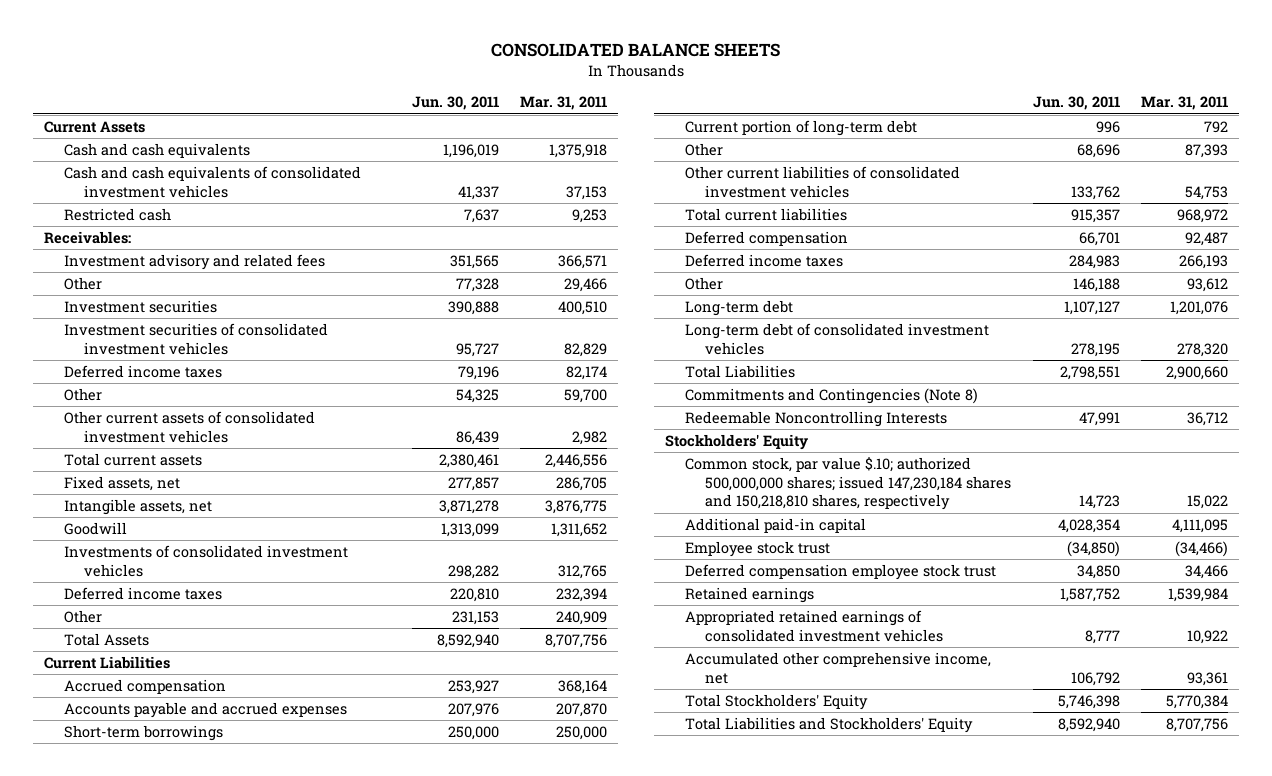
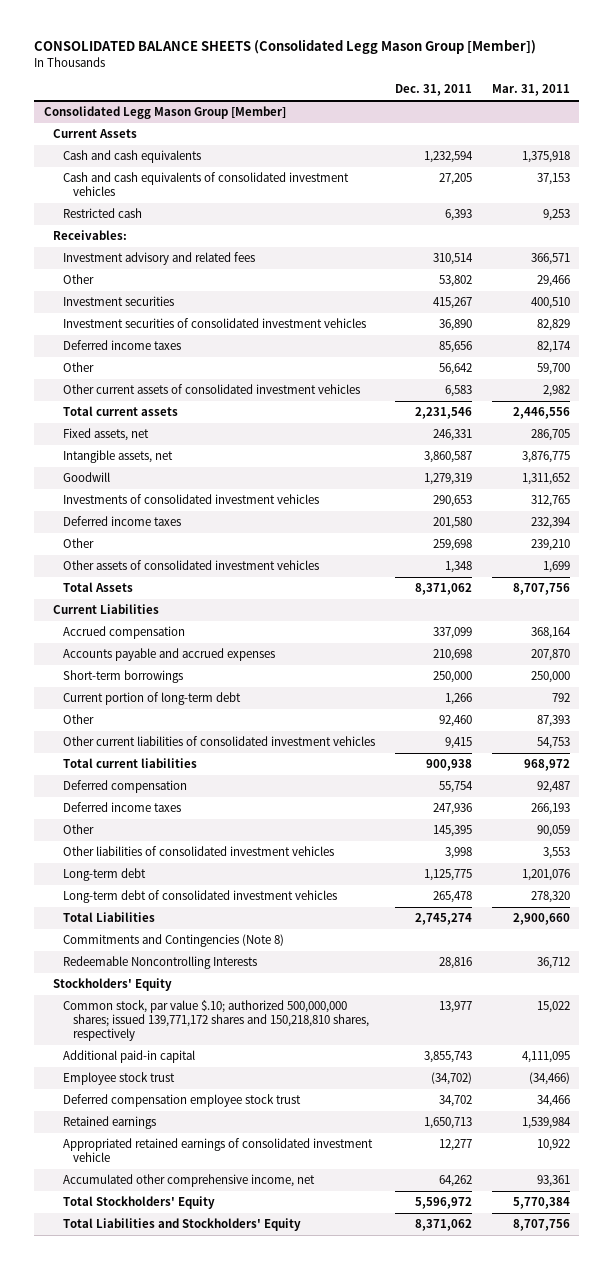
[491,43,781,58] CONSOLIDATED BALANCE SHEETS -> [33,39,536,55] CONSOLIDATED BALANCE SHEETS (Consolidated Legg Mason Group [Member])
[411,96,499,111] Jun. 30, 2011 -> none
none -> [394,84,472,97] Dec. 31, 2011
none -> [43,106,286,120] Consolidated Legg Mason Group [Member]
[556,611,608,626] 240,909 -> [530,539,570,552] 239,210
none -> [63,560,320,571] Other assets of consolidated investment vehicles
[1187,278,1229,293] 93,612 -> [536,825,570,838] 90,059
none -> [63,846,335,857] Other liabilities of consolidated investment vehicles
[685,457,1012,511] Common stock, par value $.10; authorized 500,000,000 shares; issued 147,230,184 shares and 150,218,810 shares, respectively -> [63,1000,369,1042] Common stock, par value $.10; authorized 500,000,000 shares; issued 139,771,172 shares and 150,218,810 shares, respectively
[685,610,944,642] Appropriated retained earnings of consolidated investment vehicles -> [63,1138,374,1163] Appropriated retained earnings of consolidated investment vehicle

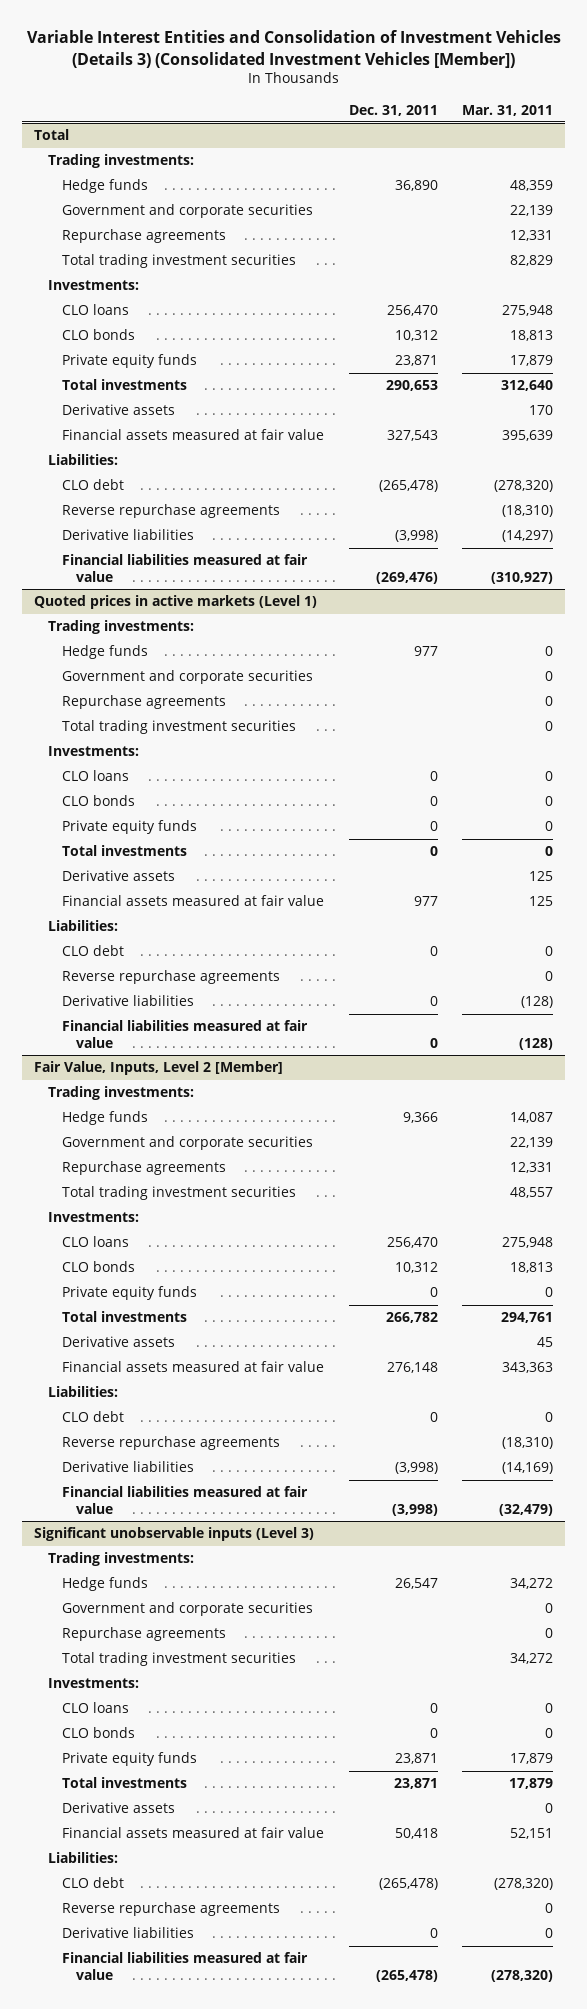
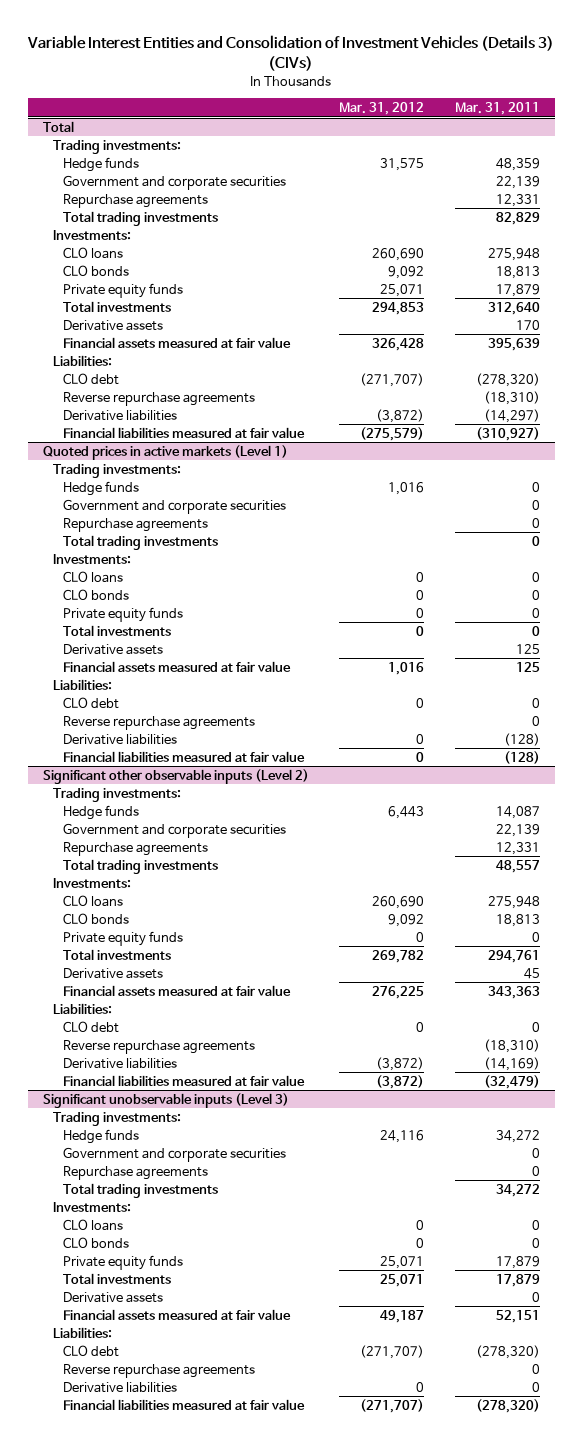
[26,30,561,68] Variable Interest Entities and Consolidation of Investment Vehicles (Details 3) (Consolidated Investment Vehicles [Member]) -> [27,35,555,72] Variable Interest Entities and Consolidation of Investment Vehicles (Details 3) (CIVs)
[348,104,438,116] Dec. 31, 2011 -> none
none -> [339,102,425,116] Mar. 31, 2012
[62,254,297,269] Total trading investment securities -> [63,210,219,226] Total trading investments
[62,720,297,735] Total trading investment securities -> [63,534,219,550] Total trading investments
[34,1061,284,1076] Fair Value, Inputs, Level 2 [Member] -> none
none -> [43,768,310,784] Significant other observable inputs (Level 2)
[62,1186,297,1201] Total trading investment securities -> [63,858,219,874] Total trading investments
[62,1652,297,1667] Total trading investment securities -> [63,1182,219,1198] Total trading investments

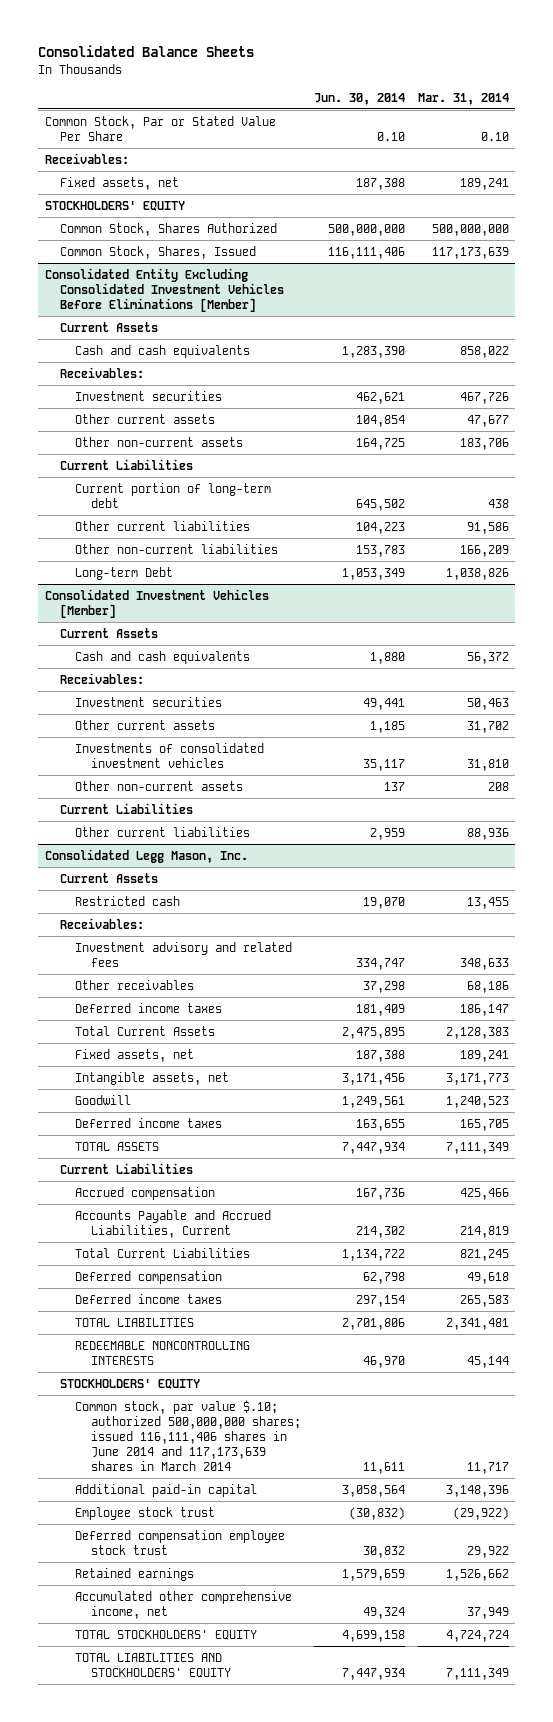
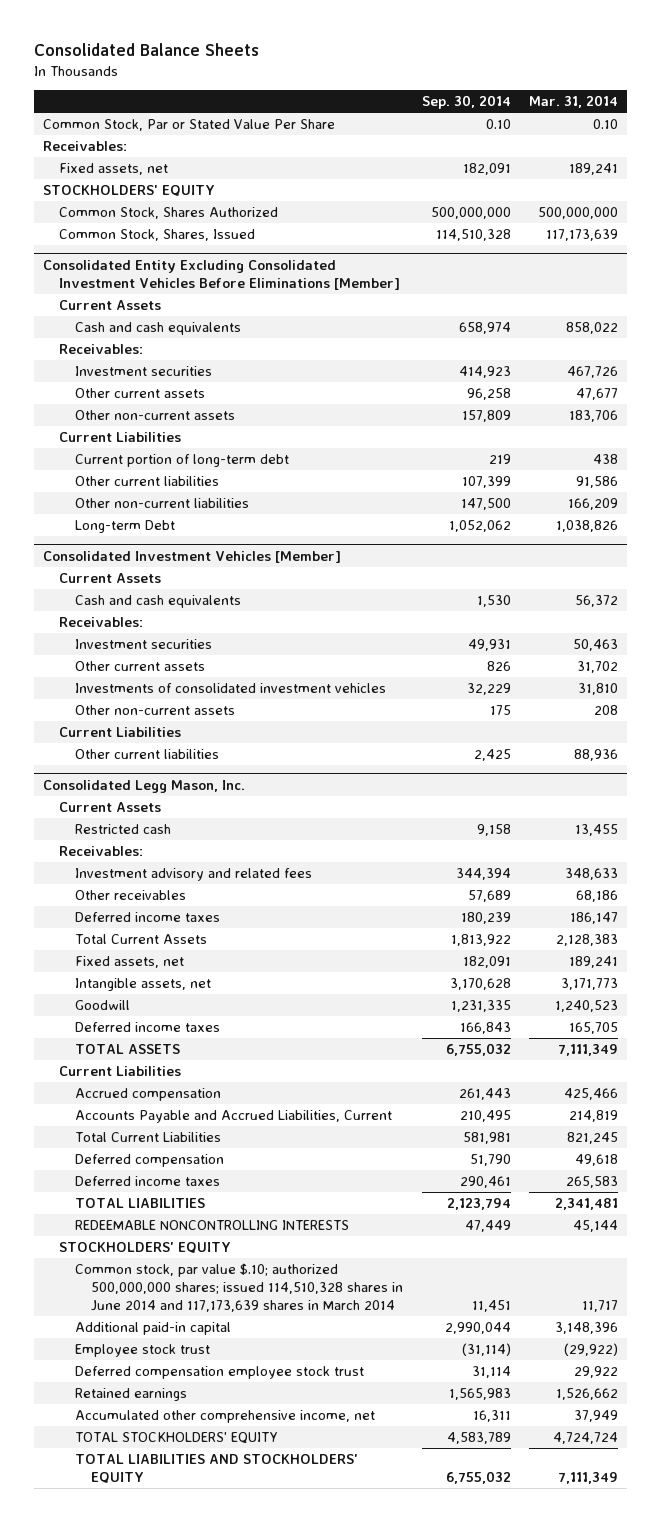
[313,92,405,105] Jun. 30, 2014 -> none
none -> [421,95,511,110] Sep. 30, 2014
[75,1399,301,1472] Common stock, par value $.10; authorized 500,000,000 shares; issued 116,111,406 shares in June 2014 and 117,173,639 shares in March 2014 -> [75,1262,404,1312] Common stock, par value $.10; authorized 500,000,000 shares; issued 114,510,328 shares in June 2014 and 117,173,639 shares in March 2014

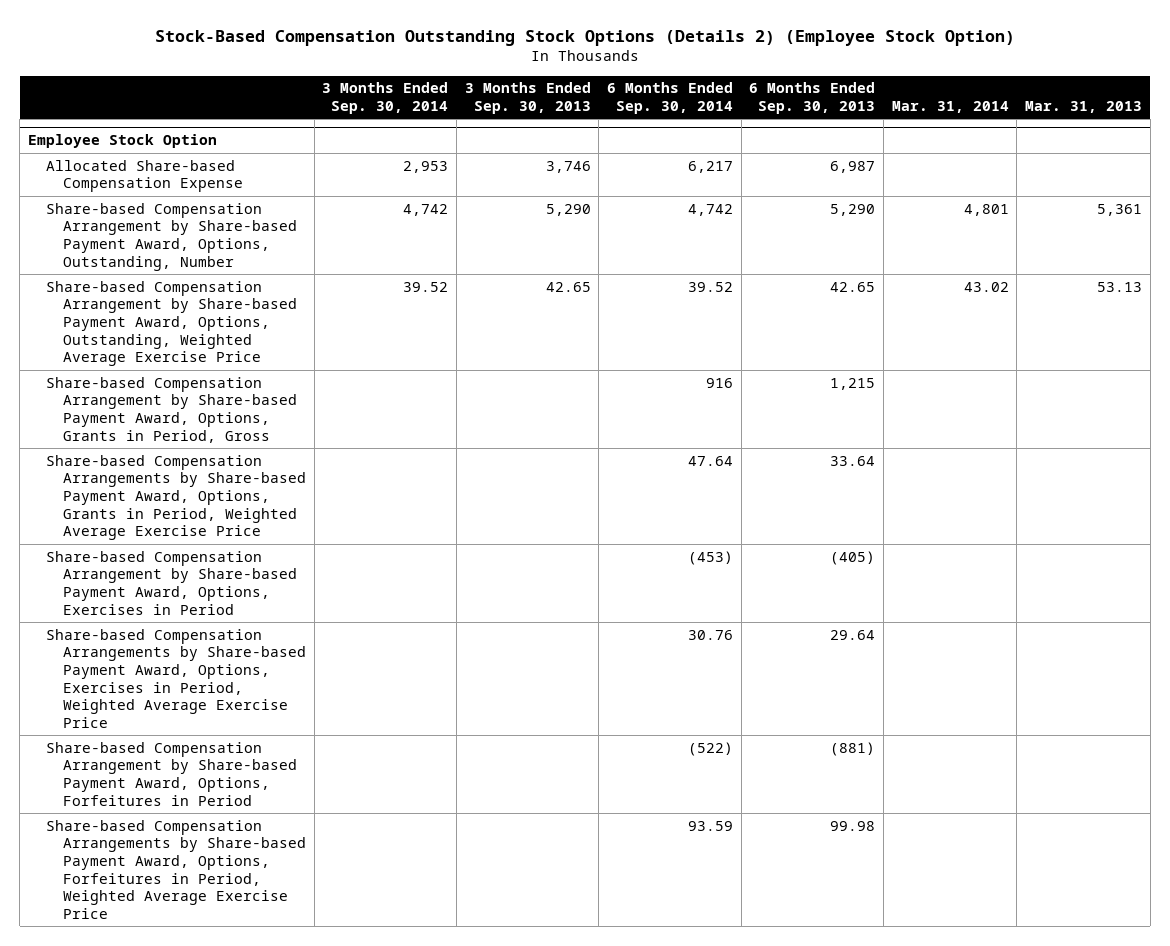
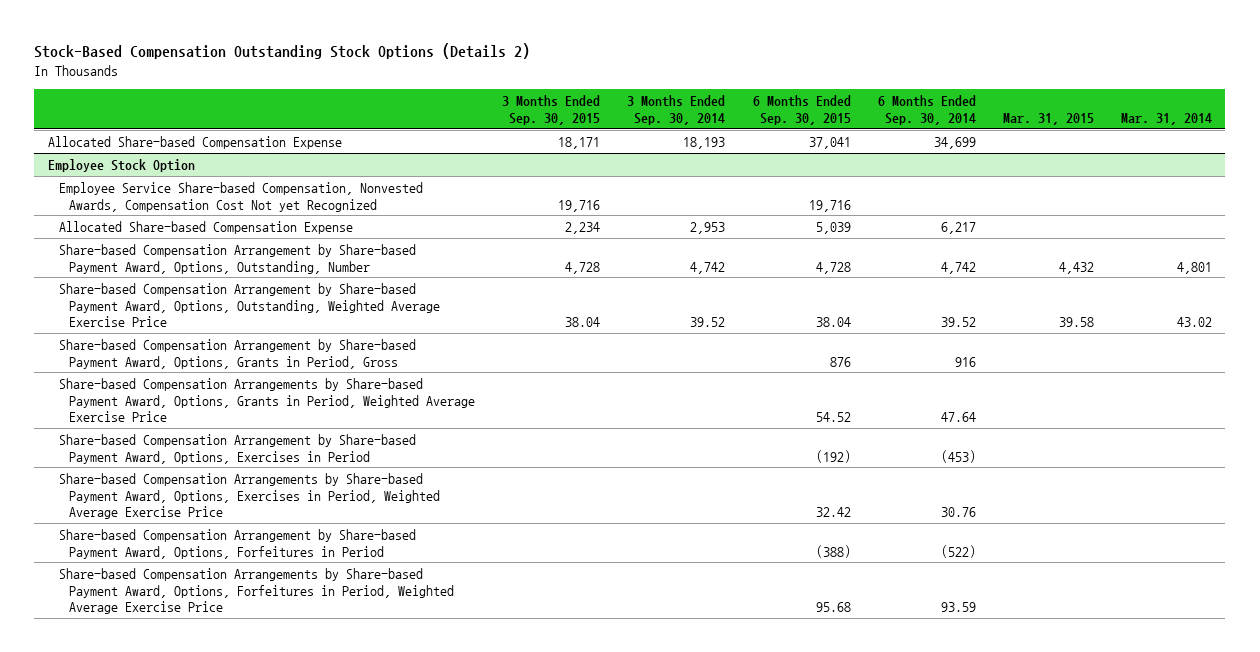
[154,30,1015,47] Stock-Based Compensation Outstanding Stock Options (Details 2) (Employee Stock Option) -> [34,43,531,60] Stock-Based Compensation Outstanding Stock Options (Details 2)
[464,82,591,114] 3 Months Ended Sep. 30, 2013 -> none
[749,82,876,114] 6 Months Ended Sep. 30, 2013 -> none
[1024,100,1142,113] Mar. 31, 2013 -> none
none -> [502,95,601,125] 3 Months Ended Sep. 30, 2015
none -> [752,95,851,125] 6 Months Ended Sep. 30, 2015
none -> [1002,112,1094,125] Mar. 31, 2015
none -> [47,135,342,149] Allocated Share-based Compensation Expense
none -> [58,181,423,212] Employee Service Share-based Compensation, Nonvested Awards, Compensation Cost Not yet Recognized

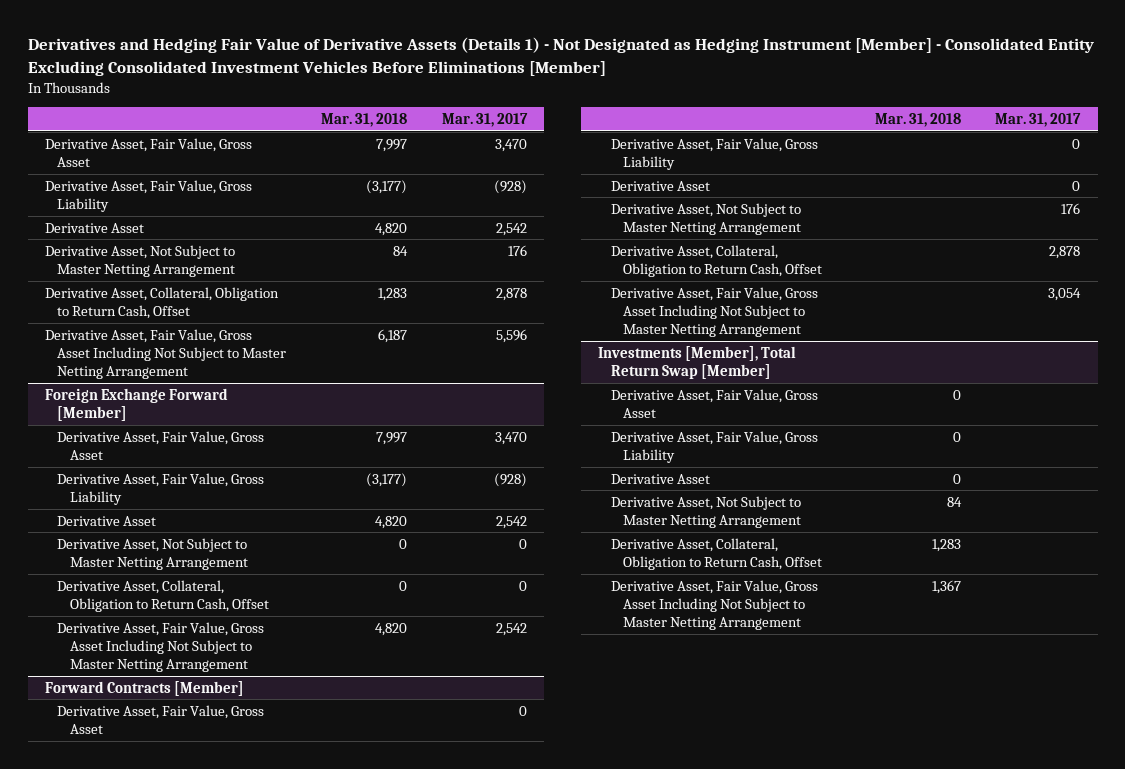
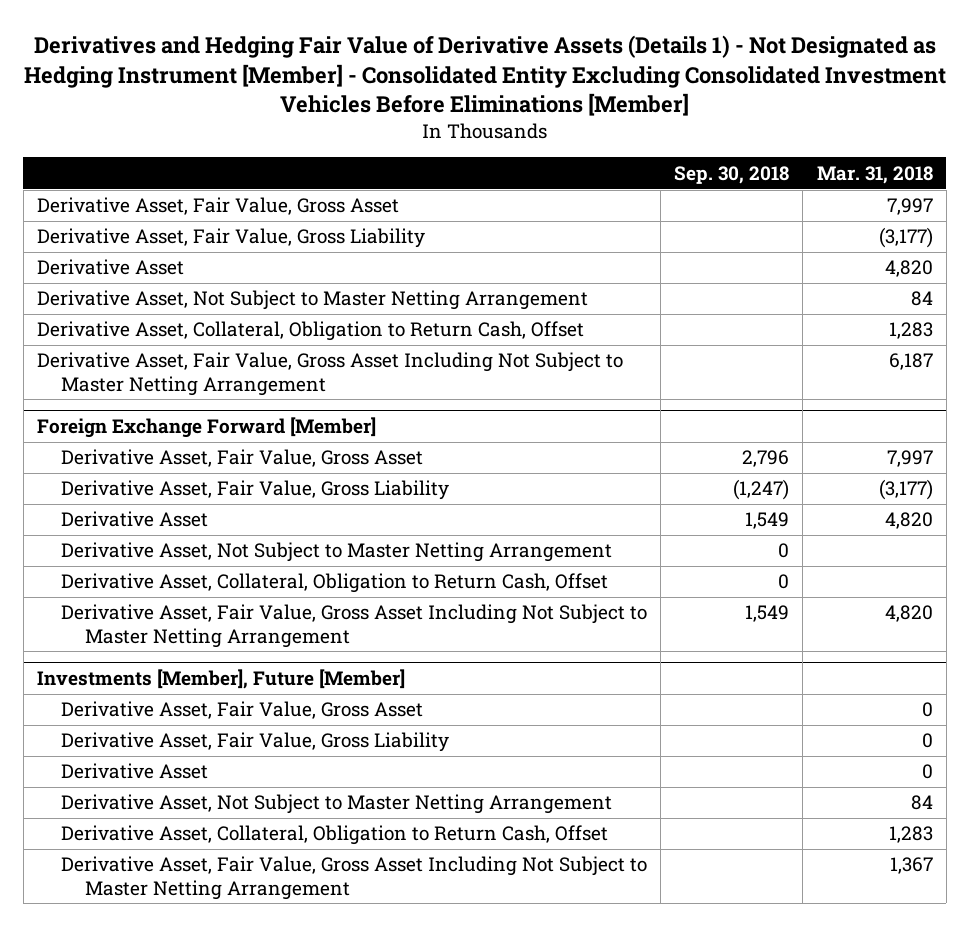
[442,112,529,127] Mar. 31, 2017 -> none
none -> [674,165,790,184] Sep. 30, 2018
[57,537,248,570] Derivative Asset, Not Subject to Master Netting Arrangement -> none
[57,579,269,612] Derivative Asset, Collateral, Obligation to Return Cash, Offset -> none
[44,680,244,696] Forward Contracts [Member] -> none
[57,704,265,734] Derivative Asset, Fair Value, Gross Asset -> none
[610,137,818,170] Derivative Asset, Fair Value, Gross Liability -> none
[610,180,710,191] Derivative Asset -> none
[610,286,818,338] Derivative Asset, Fair Value, Gross Asset Including Not Subject to Master Netting Arrangement -> none
[598,345,797,379] Investments [Member], Total Return Swap [Member] -> none
[57,621,265,673] Derivative Asset, Fair Value, Gross Asset Including Not Subject to Master Netting Arrangement -> [60,604,647,648] Derivative Asset, Fair Value, Gross Asset Including Not Subject to Master Netting Arrangement
none -> [36,669,405,690] Investments [Member], Future [Member]

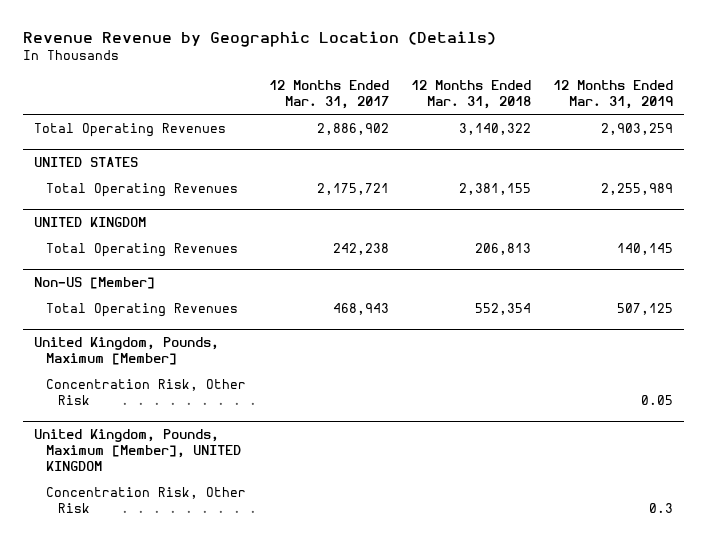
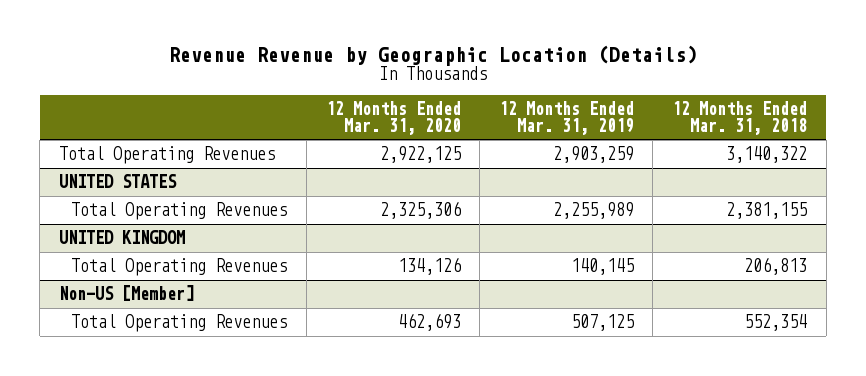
[268,80,389,110] 12 Months Ended Mar. 31, 2017 -> none
none -> [325,100,461,135] 12 Months Ended Mar. 31, 2020
[34,336,220,365] United Kingdom, Pounds, Maximum [Member] -> none
[46,378,247,405] Concentration Risk, Other Risk -> none
[34,428,242,471] United Kingdom, Pounds, Maximum [Member], UNITED KINGDOM -> none
[46,486,247,513] Concentration Risk, Other Risk -> none

